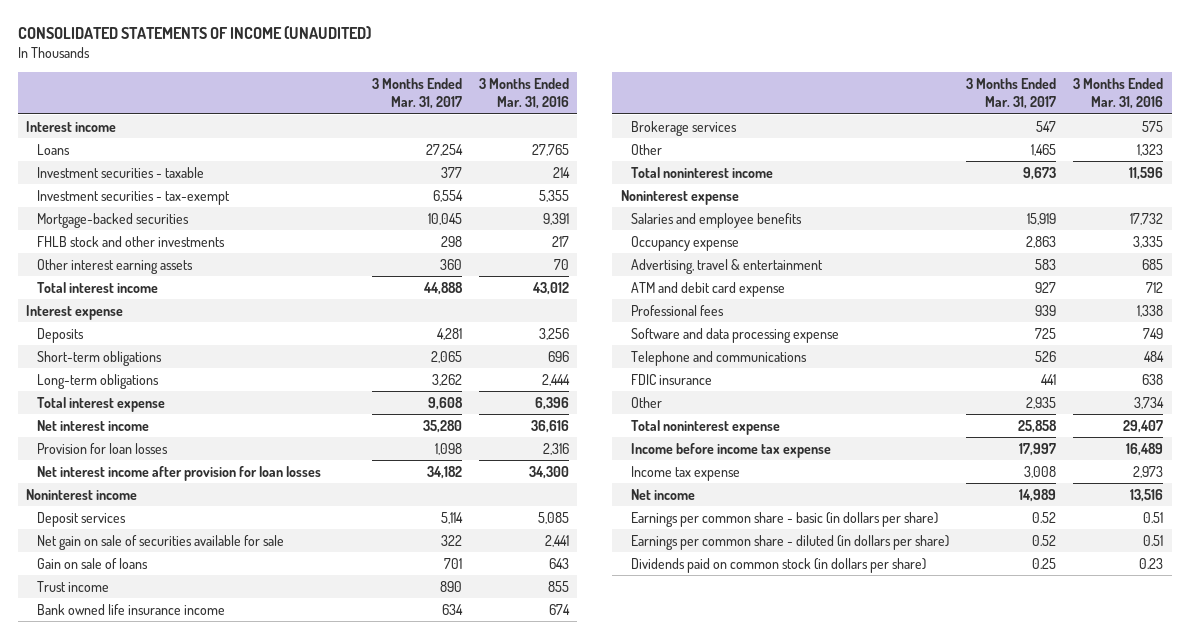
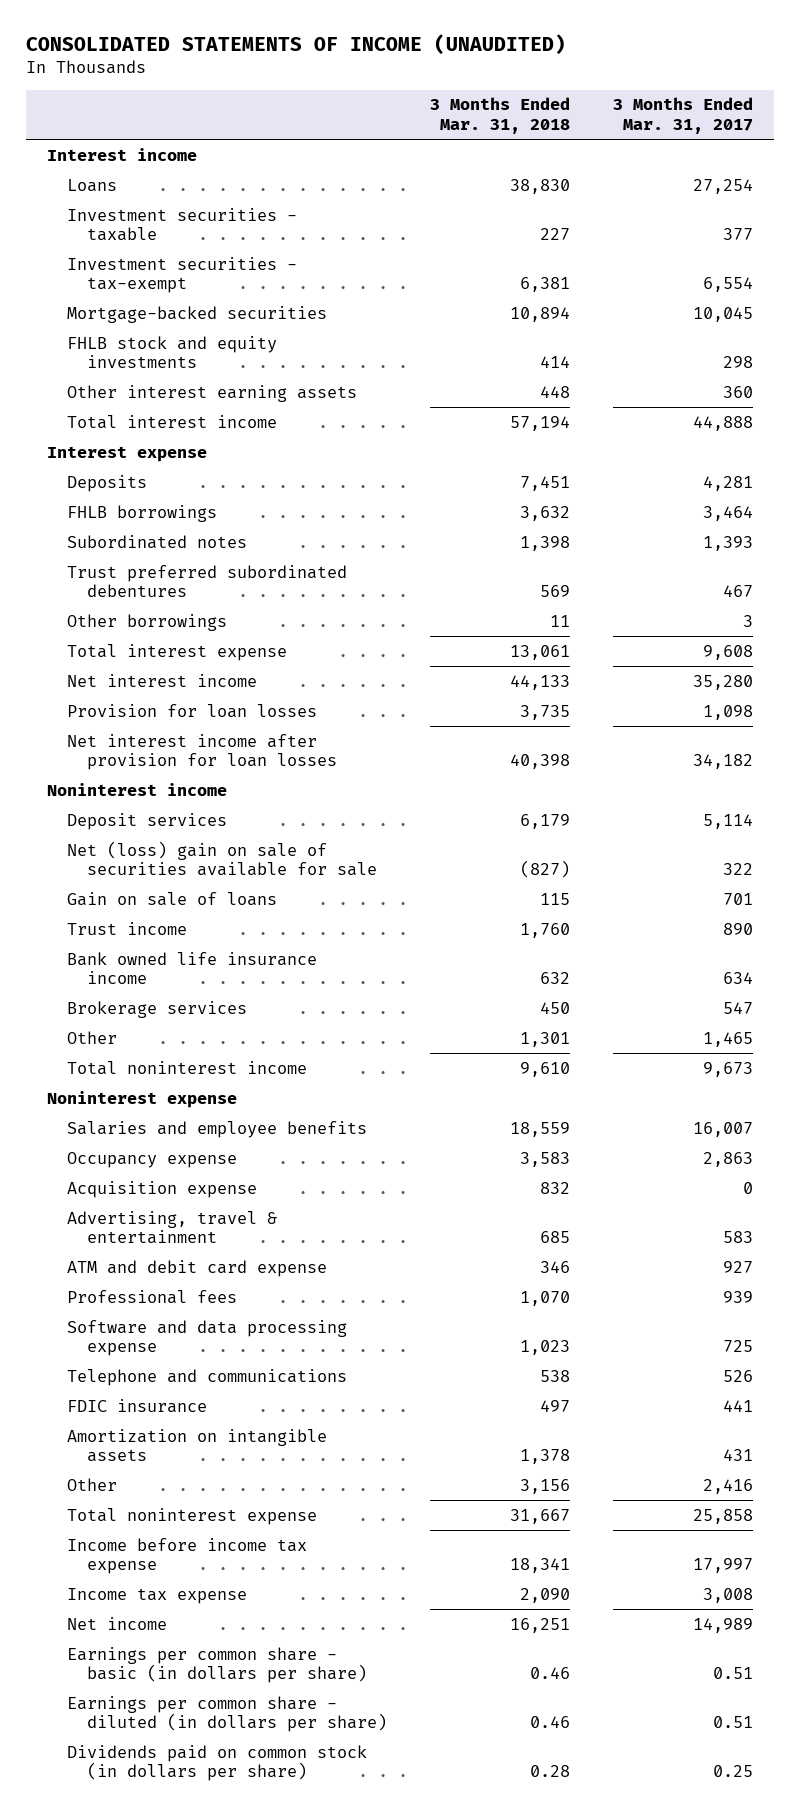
[478,78,569,109] 3 Months Ended Mar. 31, 2016 -> none
none -> [429,97,570,134] 3 Months Ended Mar. 31, 2018
[37,235,226,247] FHLB stock and other investments -> [67,335,278,369] FHLB stock and equity investments
[37,350,163,366] Short-term obligations -> none
[37,373,160,389] Long-term obligations -> none
none -> [67,504,218,522] FHLB borrowings
none -> [67,534,248,549] Subordinated notes
none -> [67,564,348,598] Trust preferred subordinated debentures
none -> [67,613,228,631] Other borrowings
[37,534,285,550] Net gain on sale of securities available for sale -> [67,840,377,877] Net (loss) gain on sale of securities available for sale
[1027,212,1057,225] 15,919 -> [692,1121,753,1137] 16,007
none -> [67,1180,258,1198] Acquisition expense
none -> [67,1428,328,1463] Amortization on intangible assets
[1026,396,1057,409] 2,935 -> [702,1478,753,1494] 2,416
[1032,511,1057,523] 0.52 -> [712,1667,753,1680] 0.51
[1032,534,1057,546] 0.52 -> [712,1716,753,1729] 0.51

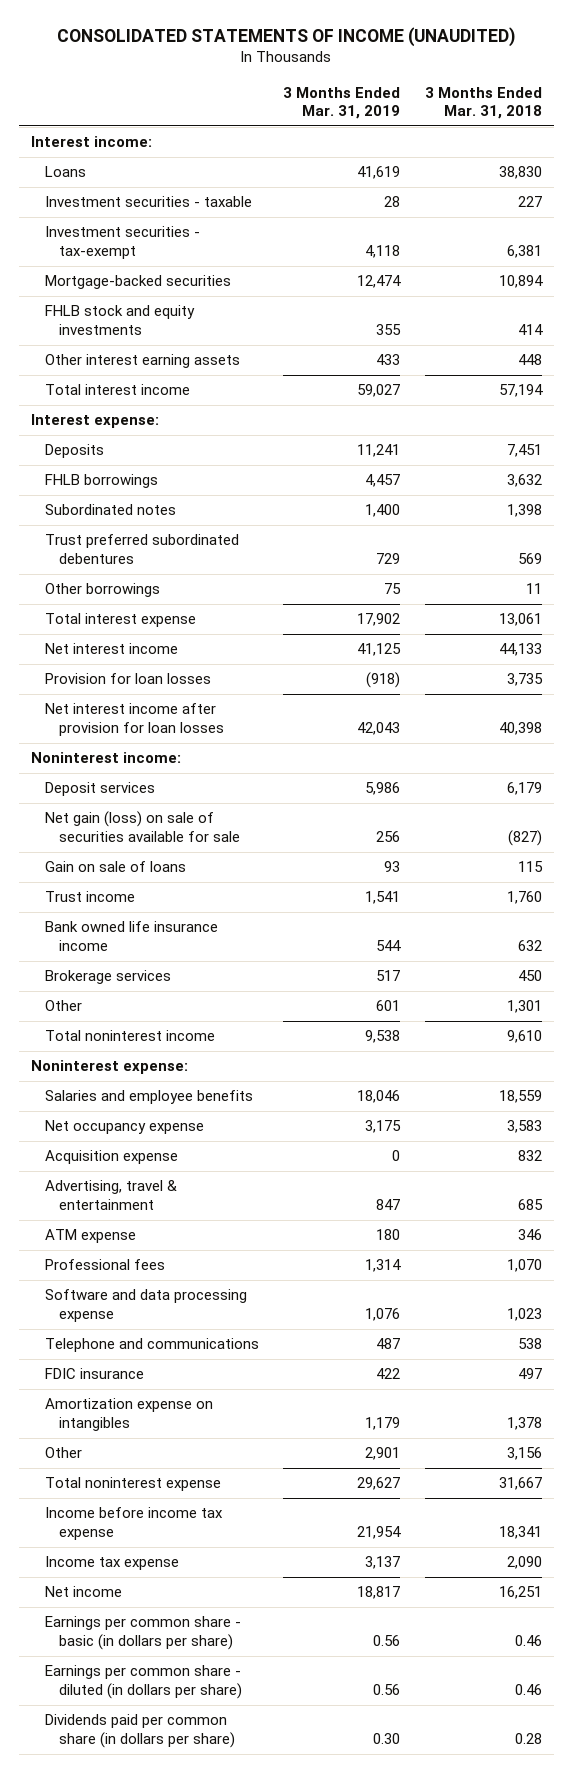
[612,97,753,134] 3 Months Ended Mar. 31, 2017 -> none
none -> [283,86,401,120] 3 Months Ended Mar. 31, 2019
[47,147,198,161] Interest income -> [30,136,152,148] Interest income:
[47,445,208,462] Interest expense -> [30,414,159,429] Interest expense:
[47,782,228,796] Noninterest income -> [30,752,181,764] Noninterest income:
[67,840,377,877] Net (loss) gain on sale of securities available for sale -> [45,811,241,842] Net gain (loss) on sale of securities available for sale
[47,1090,238,1108] Noninterest expense -> [30,1060,188,1075] Noninterest expense:
[67,1151,238,1168] Occupancy expense -> [45,1120,205,1135] Net occupancy expense
[67,1259,328,1277] ATM and debit card expense -> [45,1229,137,1244] ATM expense
[67,1428,328,1463] Amortization on intangible assets -> [45,1398,214,1431] Amortization expense on intangibles
[67,1744,368,1782] Dividends paid on common stock (in dollars per share) -> [45,1714,236,1748] Dividends paid per common share (in dollars per share)

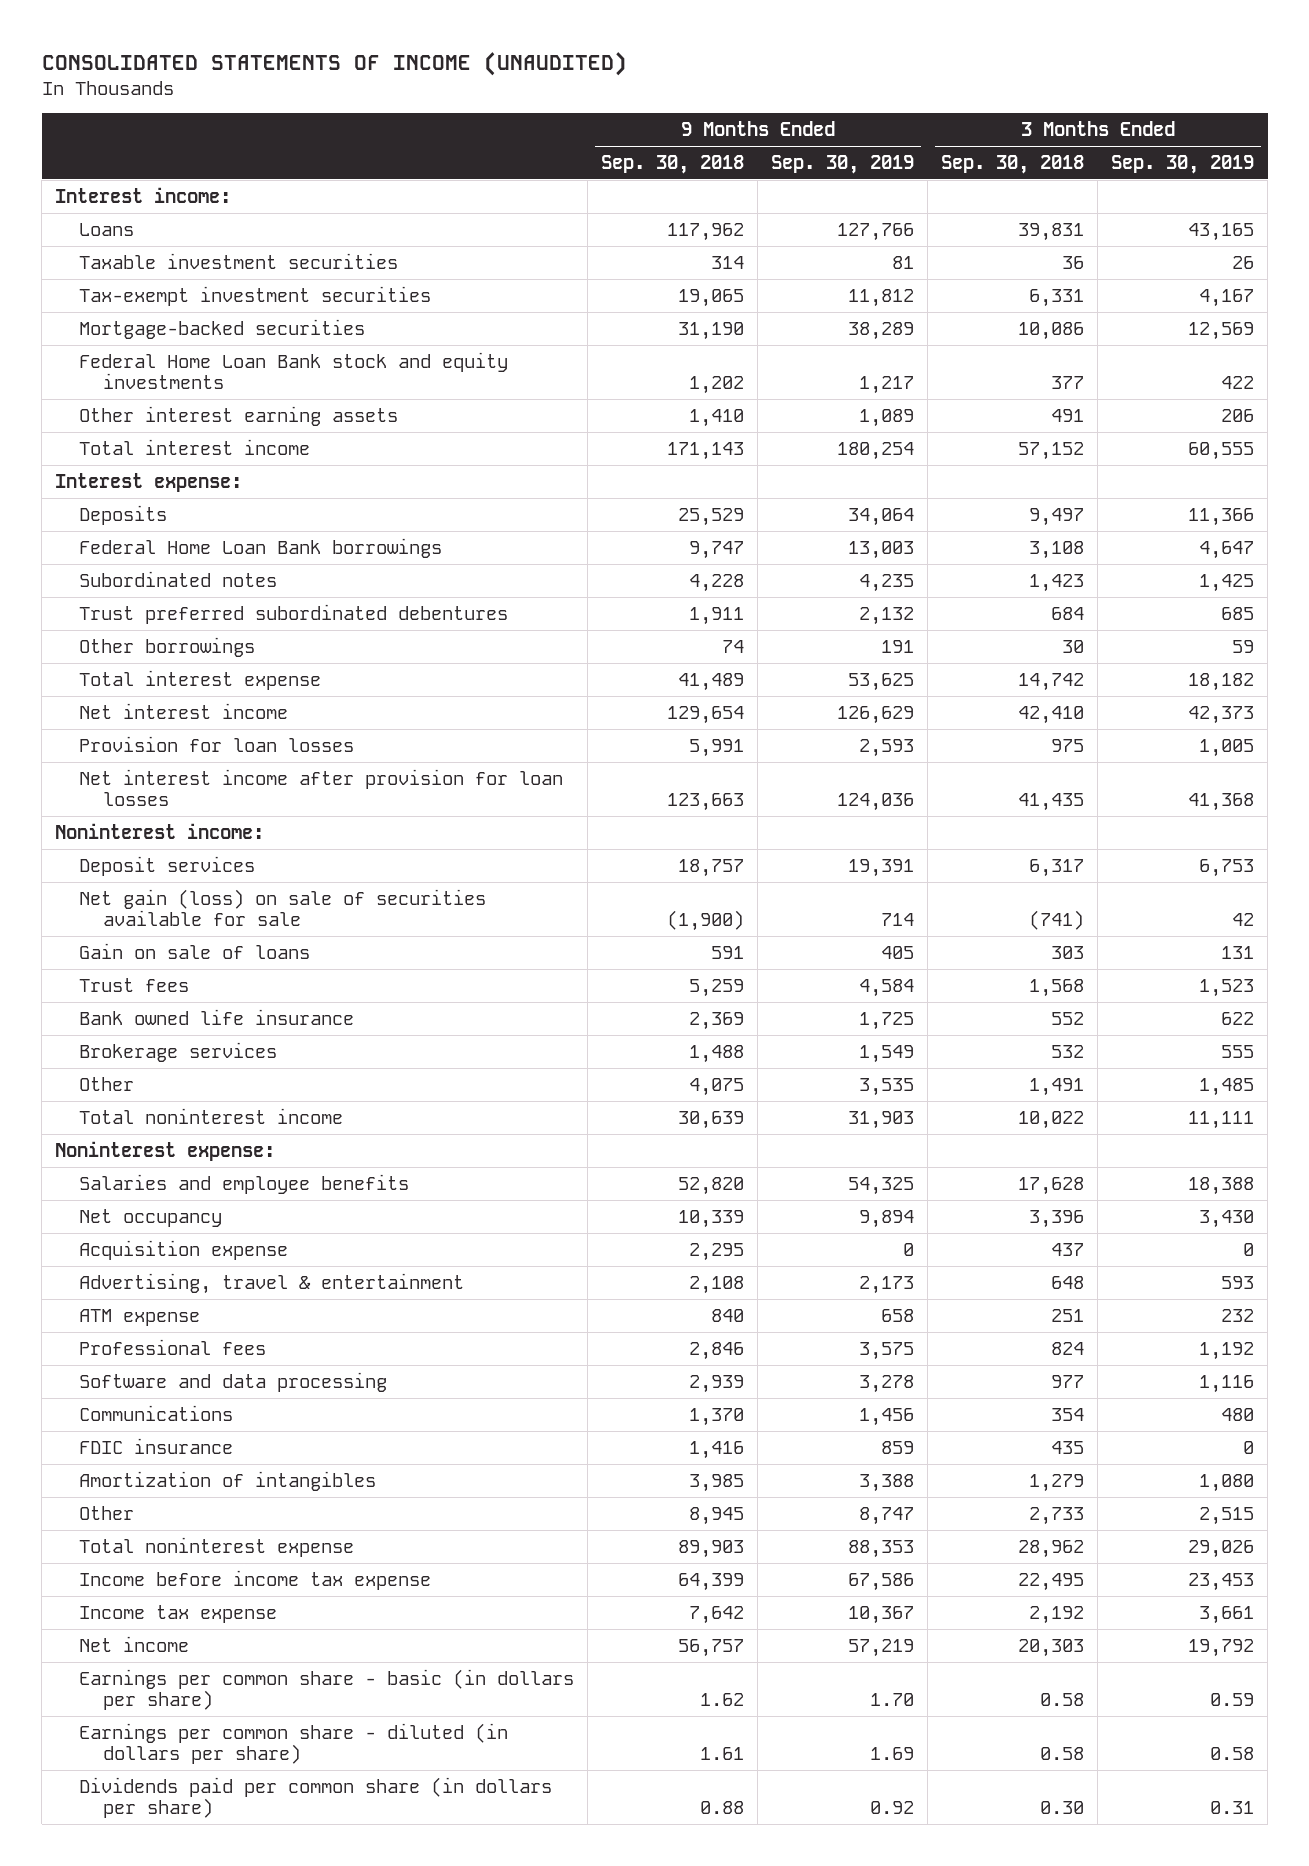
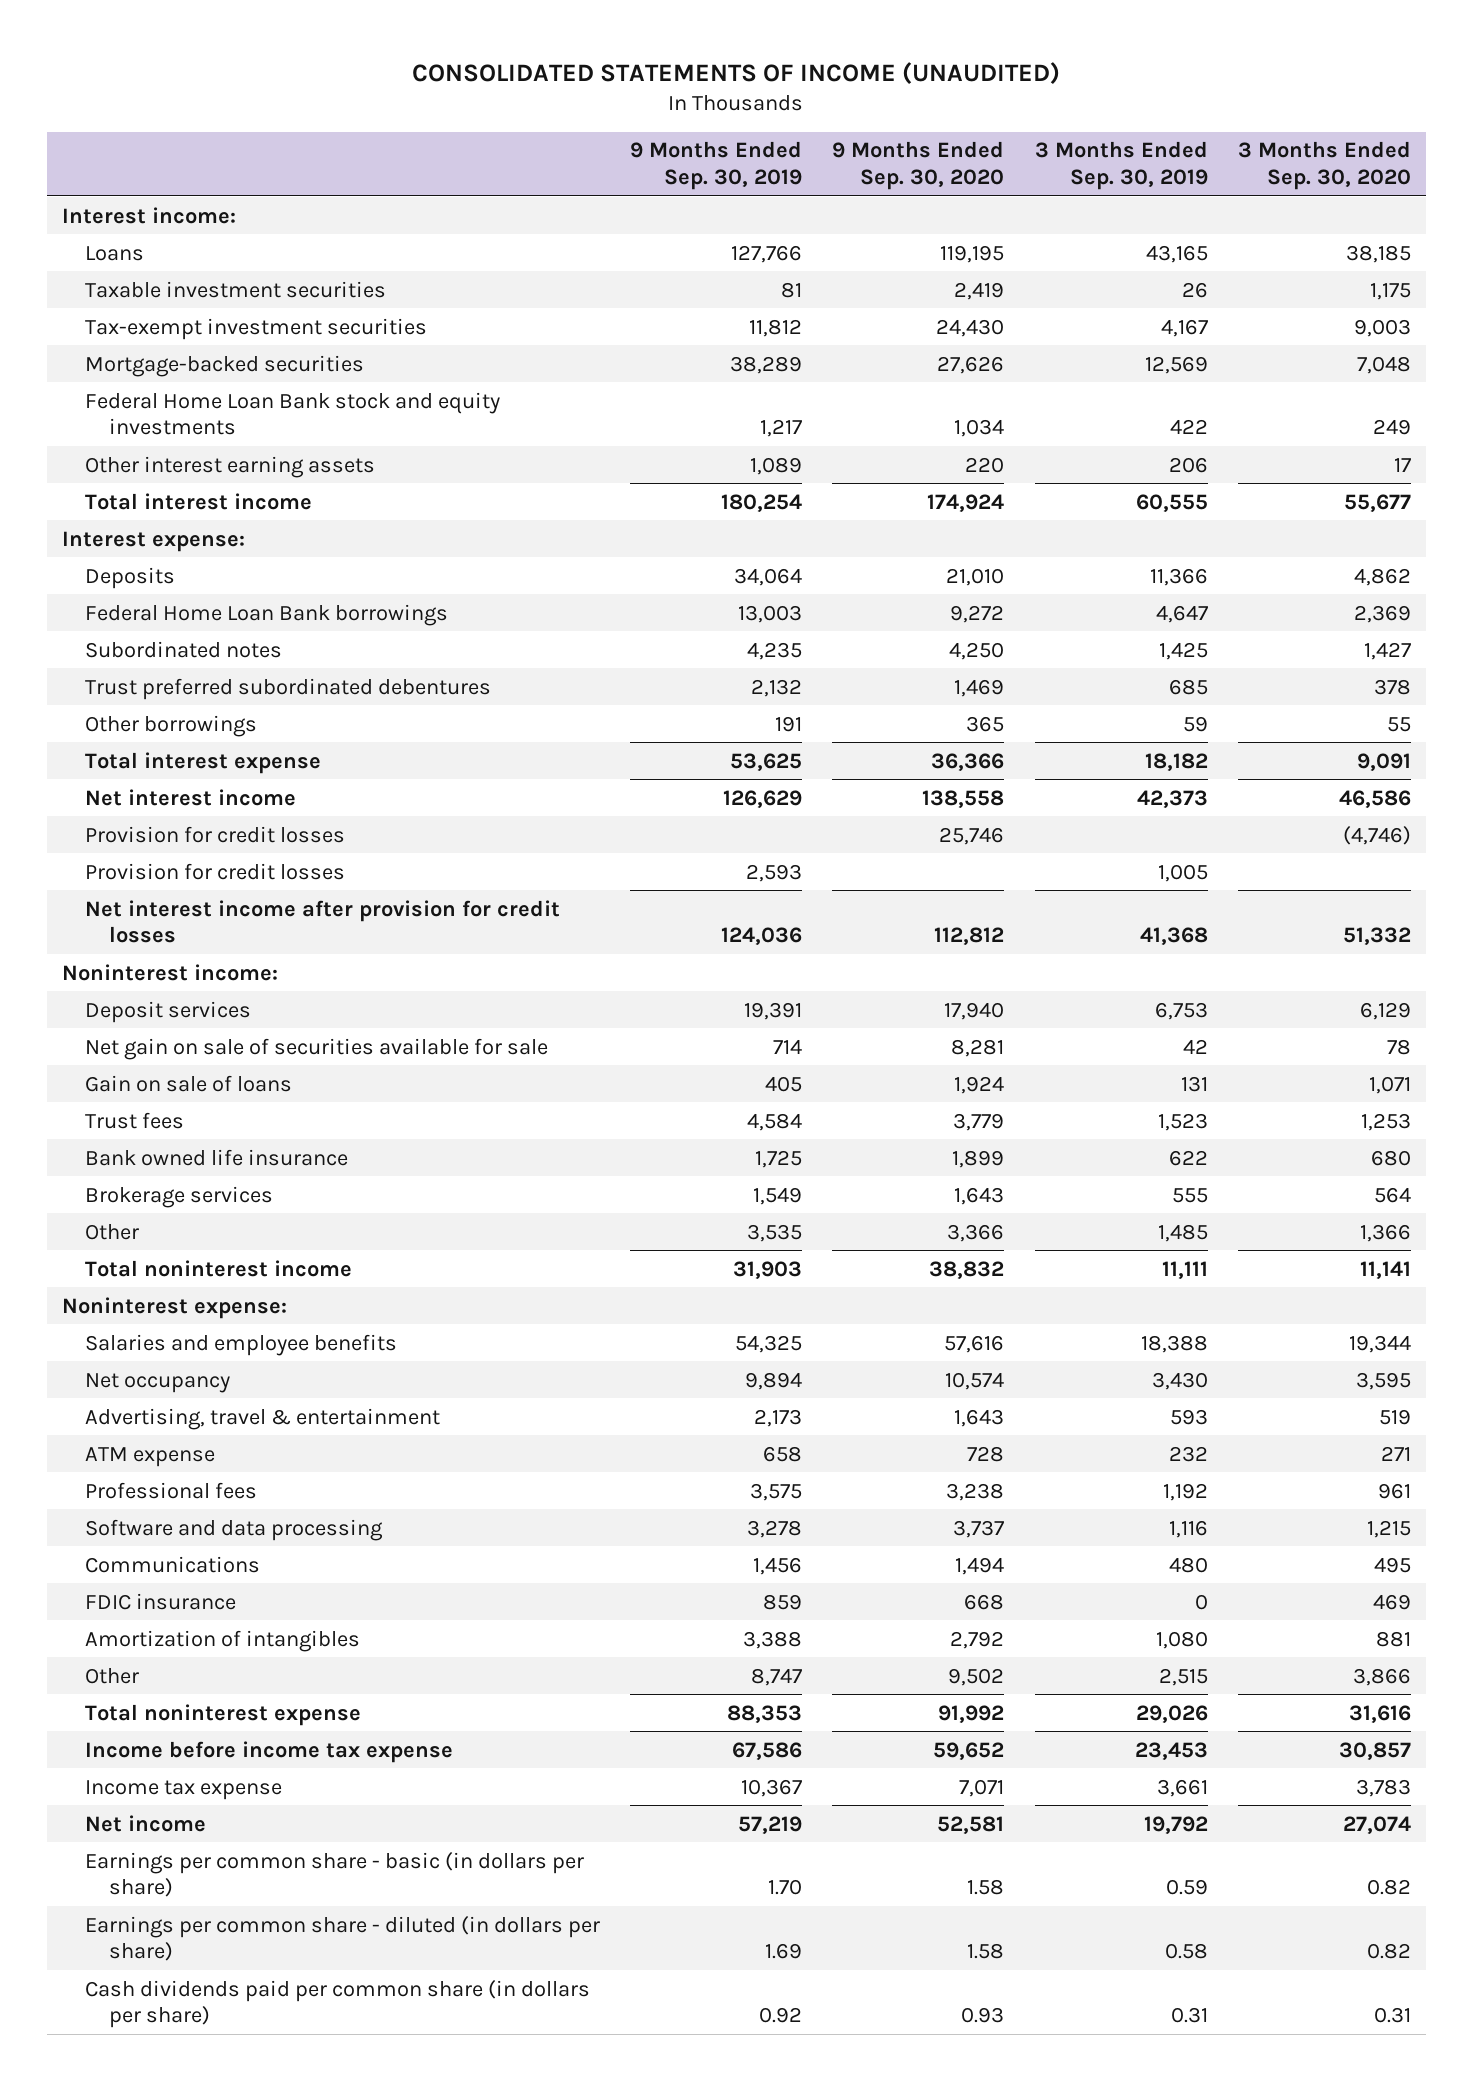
[601,154,745,174] Sep. 30, 2018 -> none
[941,154,1085,174] Sep. 30, 2018 -> none
none -> [832,141,1005,191] 9 Months Ended Sep. 30, 2020
none -> [1237,141,1411,191] 3 Months Ended Sep. 30, 2020
none -> [85,825,346,843] Provision for credit losses
[79,735,355,752] Provision for loan losses -> [85,862,346,880] Provision for credit losses
[79,768,564,807] Net interest income after provision for loan losses -> [85,899,561,944] Net interest income after provision for credit losses
[79,888,487,927] Net gain (loss) on sale of securities available for sale -> [85,1037,549,1060] Net gain on sale of securities available for sale
[79,1239,289,1260] Acquisition expense -> none
[79,1776,553,1819] Dividends paid per common share (in dollars per share) -> [85,1979,591,2029] Cash dividends paid per common share (in dollars per share)

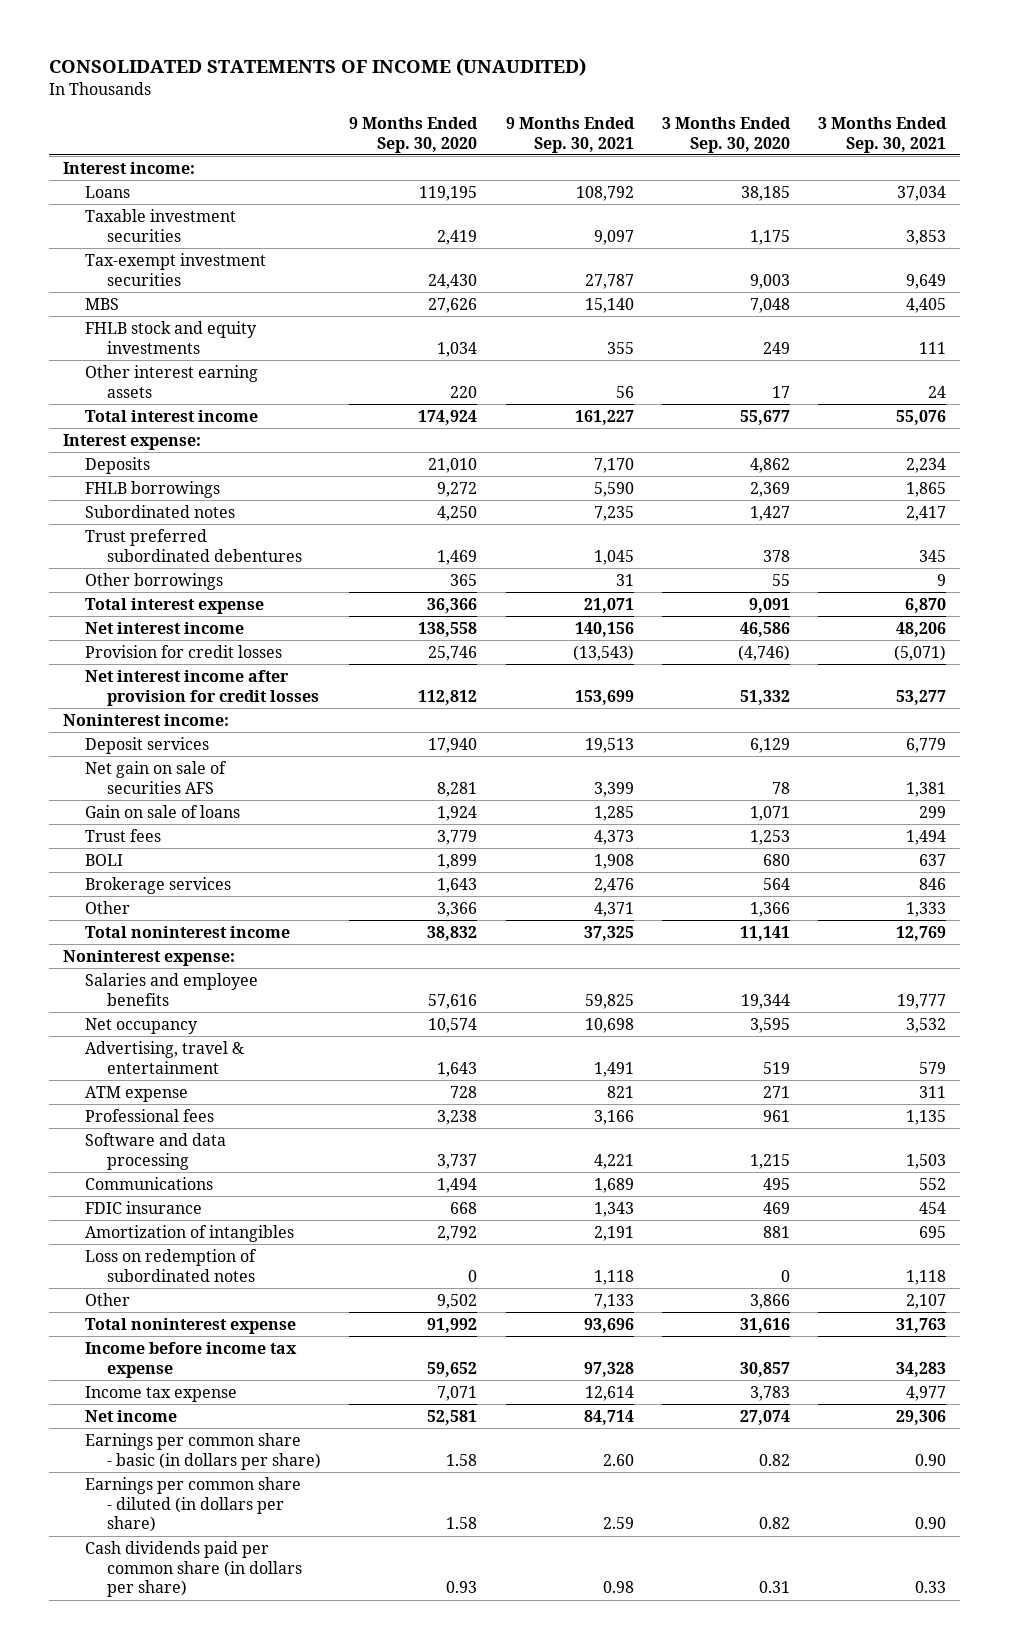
[630,141,803,191] 9 Months Ended Sep. 30, 2019 -> none
[1034,141,1208,191] 3 Months Ended Sep. 30, 2019 -> none
none -> [505,116,635,153] 9 Months Ended Sep. 30, 2021
none -> [817,116,947,153] 3 Months Ended Sep. 30, 2021
[85,354,365,377] Mortgage-backed securities -> [85,297,120,310] MBS
[85,391,501,436] Federal Home Loan Bank stock and equity investments -> [85,320,258,354] FHLB stock and equity investments
[85,603,449,626] Federal Home Loan Bank borrowings -> [85,480,221,498] FHLB borrowings
[85,862,346,880] Provision for credit losses -> none
[85,1037,549,1060] Net gain on sale of securities available for sale -> [85,760,228,794] Net gain on sale of securities AFS
[85,1148,349,1166] Bank owned life insurance -> [85,853,124,866] BOLI
none -> [85,1248,258,1282] Loss on redemption of subordinated notes

